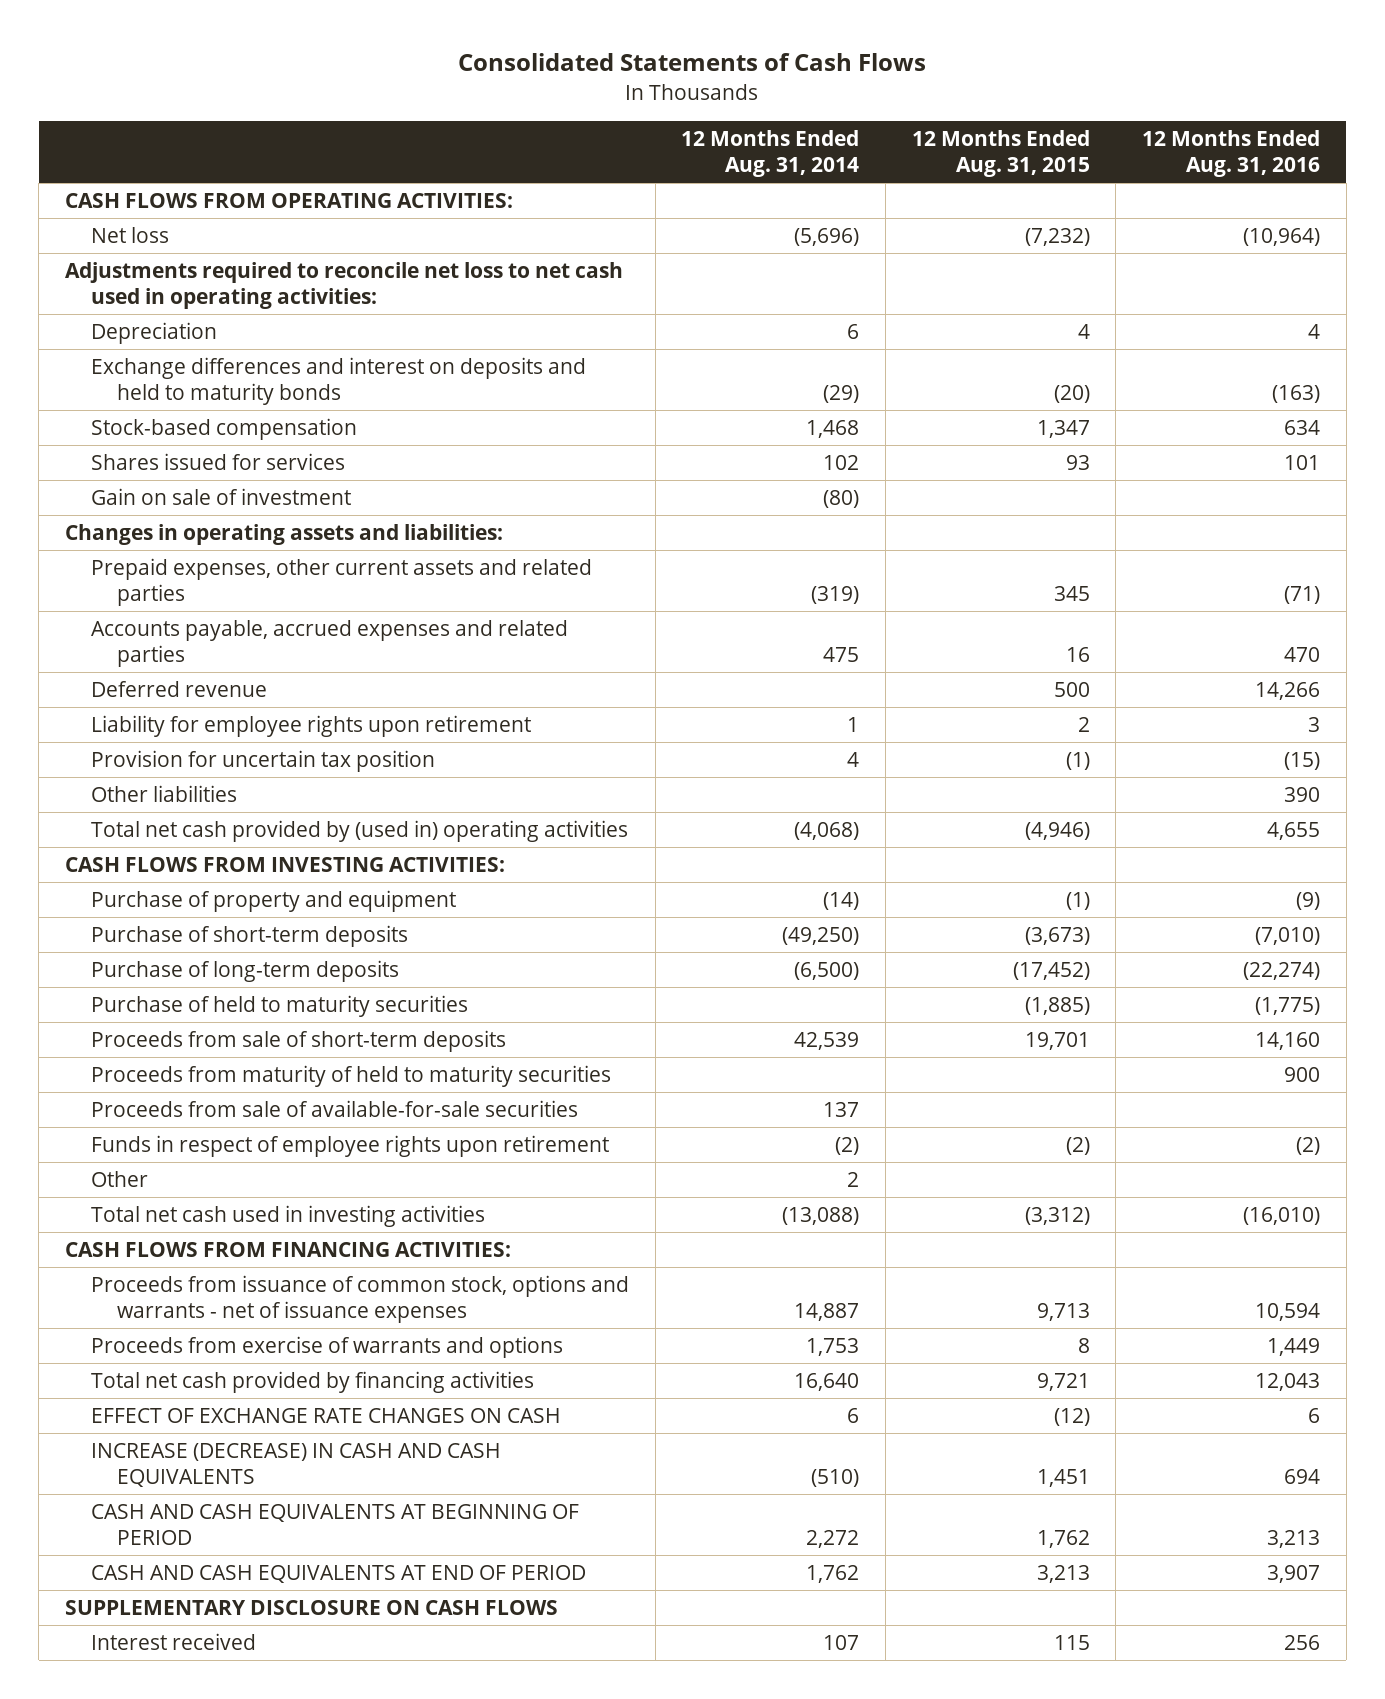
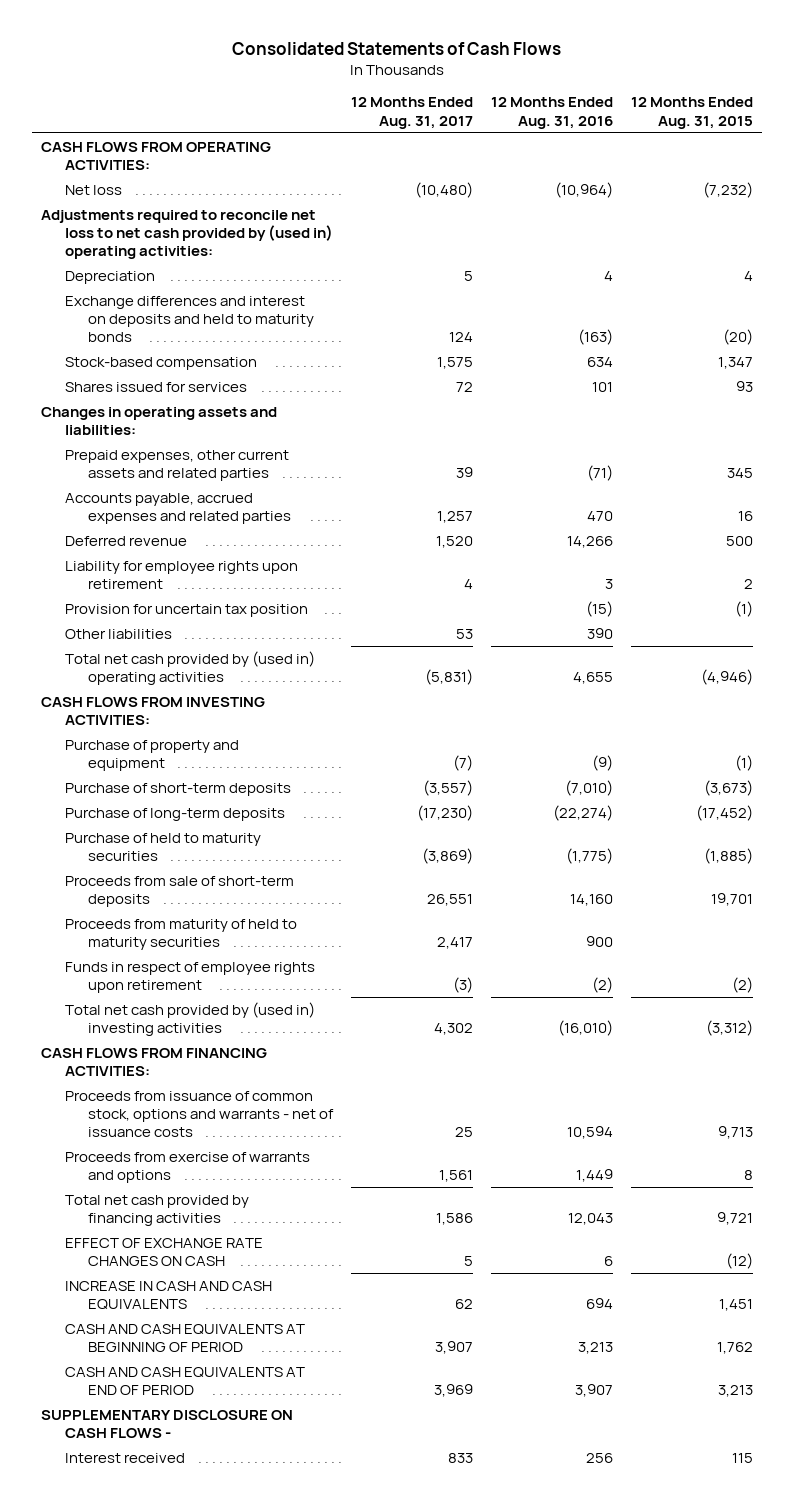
[681,130,860,178] 12 Months Ended Aug. 31, 2014 -> none
none -> [351,97,474,129] 12 Months Ended Aug. 31, 2017
[64,262,623,310] Adjustments required to reconcile net loss to net cash used in operating activities: -> [40,209,333,260] Adjustments required to reconcile net loss to net cash provided by (used in) operating activities:
[91,488,352,506] Gain on sale of investment -> none
[91,1100,579,1118] Proceeds from sale of available-for-sale securities -> none
[91,1171,149,1188] Other -> none
[91,1205,486,1228] Total net cash used in investing activities -> [64,1001,315,1037] Total net cash provided by (used in) investing activities
[91,1275,630,1324] Proceeds from issuance of common stock, options and warrants - net of issuance expenses -> [64,1090,335,1138] Proceeds from issuance of common stock, options and warrants - net of issuance costs
[91,1443,502,1488] INCREASE (DECREASE) IN CASH AND CASH EQUIVALENTS -> [64,1280,272,1311] INCREASE IN CASH AND CASH EQUIVALENTS
[64,1600,558,1616] SUPPLEMENTARY DISCLOSURE ON CASH FLOWS -> [40,1409,293,1439] SUPPLEMENTARY DISCLOSURE ON CASH FLOWS -

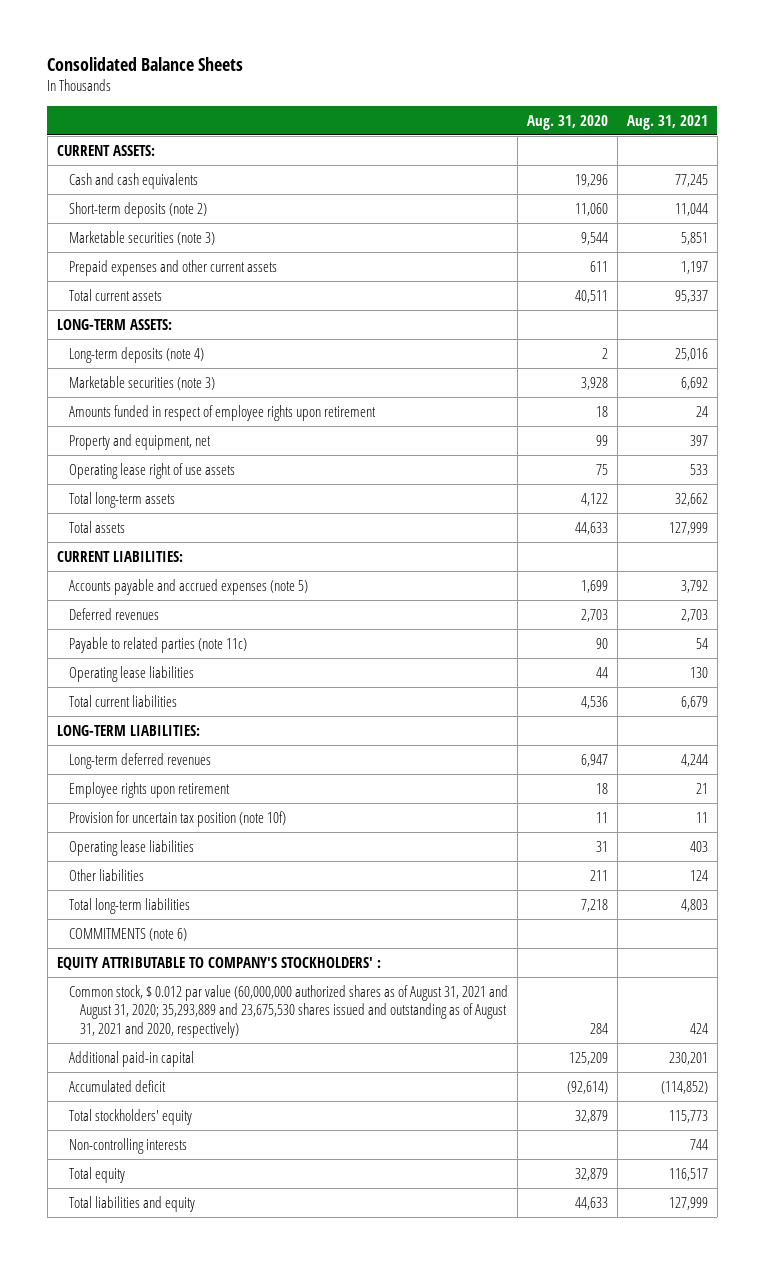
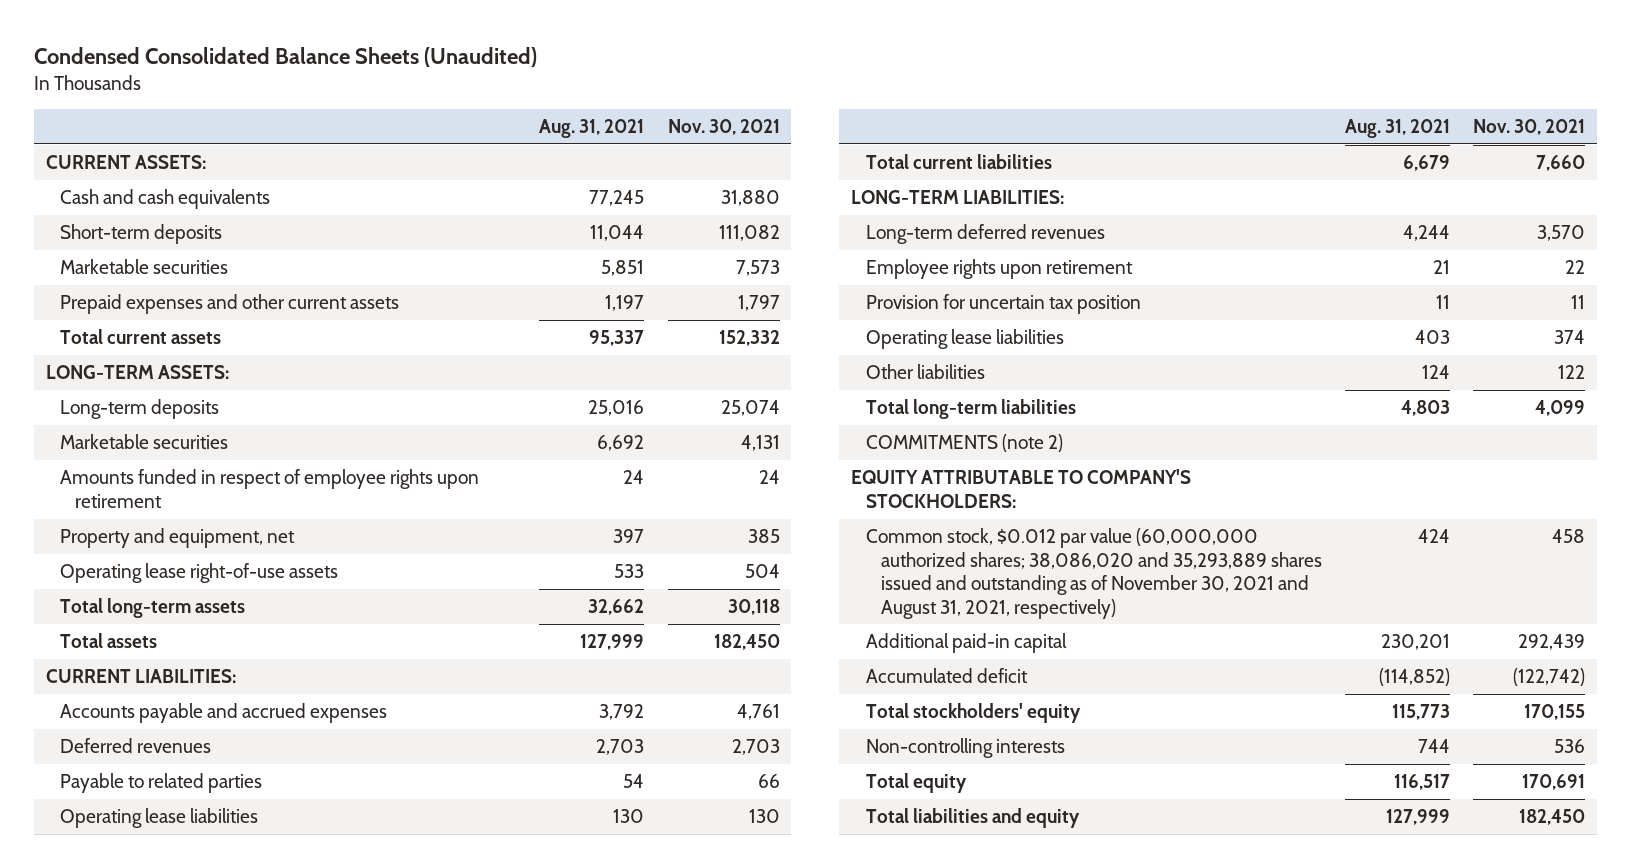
[47,56,244,71] Consolidated Balance Sheets -> [33,46,537,67] Condensed Consolidated Balance Sheets (Unaudited)
[526,114,608,130] Aug. 31, 2020 -> none
none -> [667,119,780,136] Nov. 30, 2021
[68,201,207,218] Short-term deposits (note 2) -> [60,224,223,245] Short-term deposits
[68,230,215,245] Marketable securities (note 3) -> [60,259,229,275] Marketable securities
[68,346,204,363] Long-term deposits (note 4) -> [60,399,220,420] Long-term deposits
[68,375,215,390] Marketable securities (note 3) -> [60,434,229,450] Marketable securities
[68,462,235,479] Operating lease right of use assets -> [60,563,339,584] Operating lease right-of-use assets
[68,578,308,595] Accounts payable and accrued expenses (note 5) -> [60,703,388,724] Accounts payable and accrued expenses
[68,636,247,653] Payable to related parties (note 11c) -> [60,773,263,794] Payable to related parties
[68,810,286,827] Provision for uncertain tax position (note 10f) -> [865,294,1141,315] Provision for uncertain tax position
[68,927,187,941] COMMITMENTS (note 6) -> [865,434,1063,453] COMMITMENTS (note 2)
[57,956,382,970] EQUITY ATTRIBUTABLE TO COMPANY'S STOCKHOLDERS' : -> [851,469,1192,508] EQUITY ATTRIBUTABLE TO COMPANY'S STOCKHOLDERS:
[68,984,508,1039] Common stock, $ 0.012 par value (60,000,000 authorized shares as of August 31, 2021 and August 31, 2020; 35,293,889 and 23,675,530 shares issued and outstanding as of August 31, 2021 and 2020, respectively) -> [865,528,1322,619] Common stock, $0.012 par value (60,000,000 authorized shares; 38,086,020 and 35,293,889 shares issued and outstanding as of November 30, 2021 and August 31, 2021, respectively)

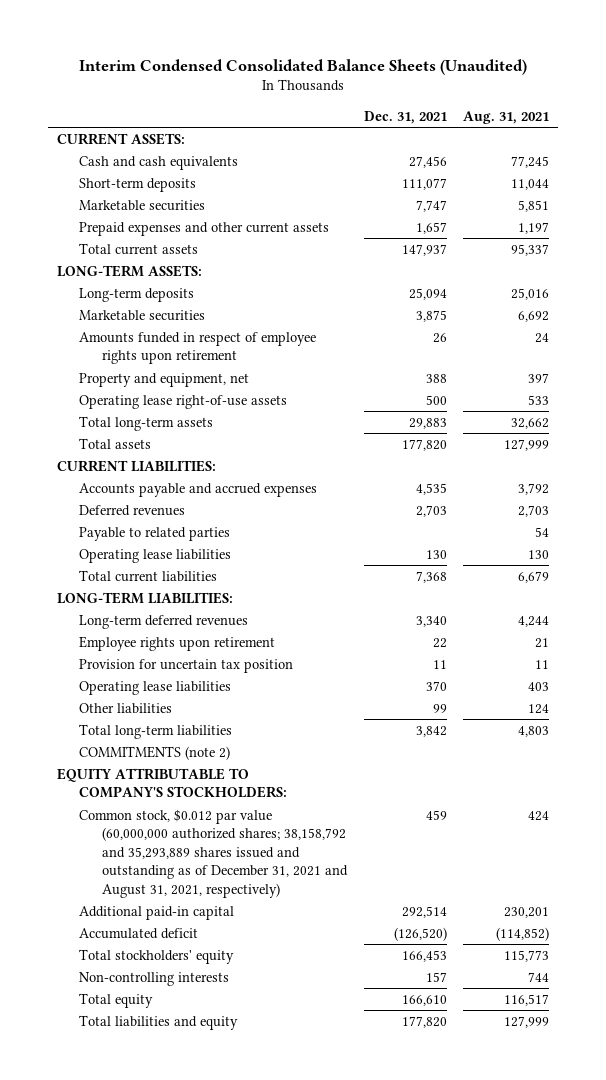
[33,46,537,67] Condensed Consolidated Balance Sheets (Unaudited) -> [78,58,527,75] Interim Condensed Consolidated Balance Sheets (Unaudited)
[667,119,780,136] Nov. 30, 2021 -> none
none -> [363,110,447,124] Dec. 31, 2021
[865,528,1322,619] Common stock, $0.012 par value (60,000,000 authorized shares; 38,086,020 and 35,293,889 shares issued and outstanding as of November 30, 2021 and August 31, 2021, respectively) -> [79,808,348,898] Common stock, $0.012 par value (60,000,000 authorized shares; 38,158,792 and 35,293,889 shares issued and outstanding as of December 31, 2021 and August 31, 2021, respectively)

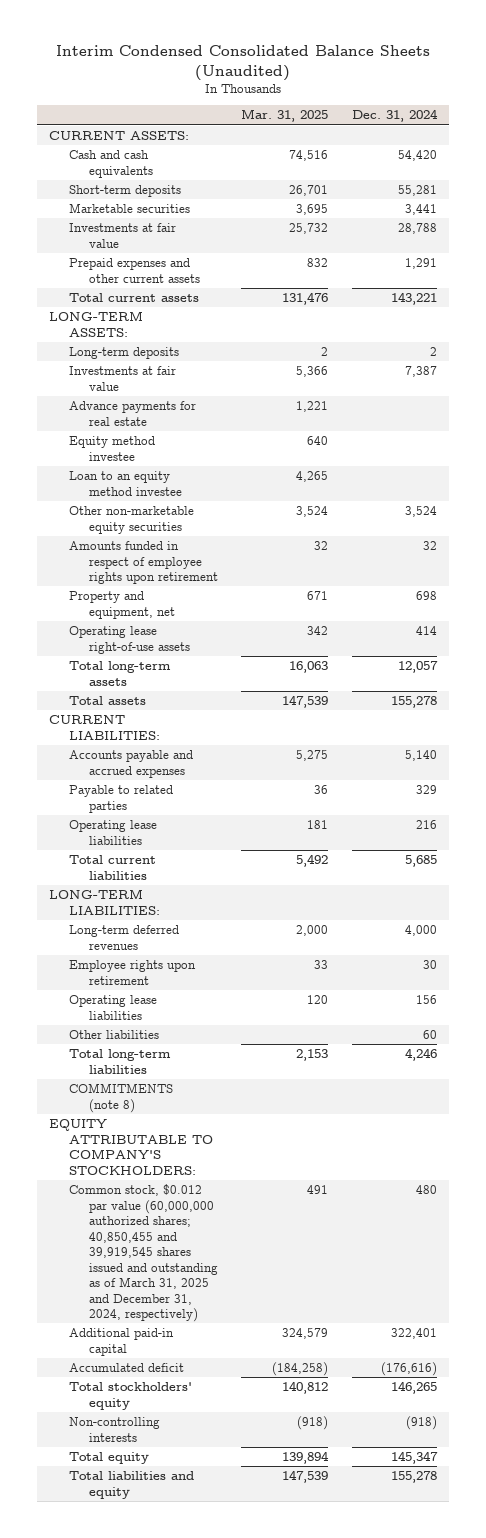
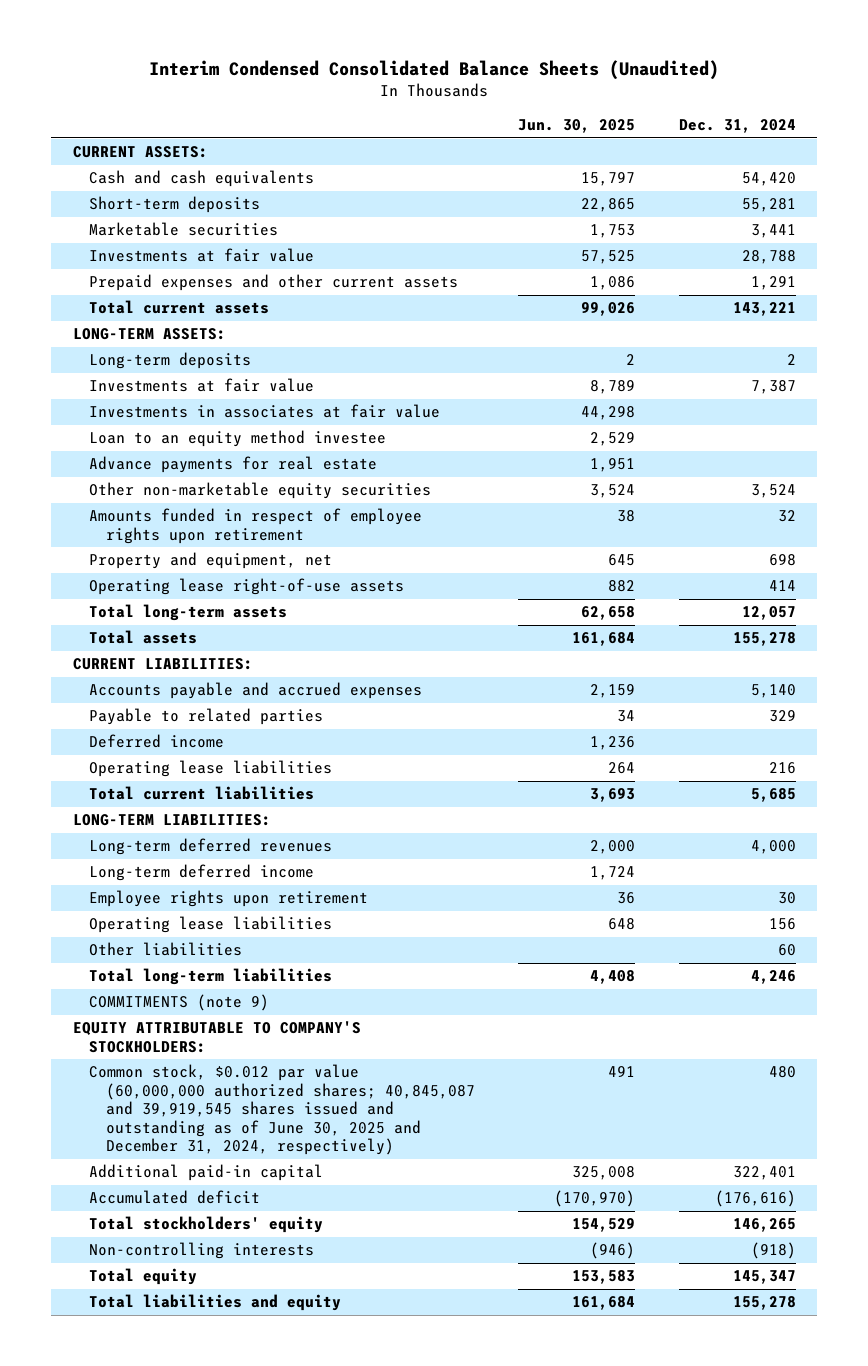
[241,109,329,123] Mar. 31, 2025 -> none
none -> [518,119,636,134] Jun. 30, 2025
[68,436,155,461] Equity method investee -> none
none -> [89,404,441,419] Investments in associates at fair value
[68,401,196,426] Advance payments for real estate -> [89,456,378,474] Advance payments for real estate
none -> [89,734,225,749] Deferred income
none -> [89,864,315,882] Long-term deferred income
[68,1083,173,1113] COMMITMENTS (note 8) -> [89,994,270,1012] COMMITMENTS (note 9)
[68,1184,218,1323] Common stock, $0.012 par value (60,000,000 authorized shares; 40,850,455 and 39,919,545 shares issued and outstanding as of March 31, 2025 and December 31, 2024, respectively) -> [89,1064,475,1156] Common stock, $0.012 par value (60,000,000 authorized shares; 40,845,087 and 39,919,545 shares issued and outstanding as of June 30, 2025 and December 31, 2024, respectively)

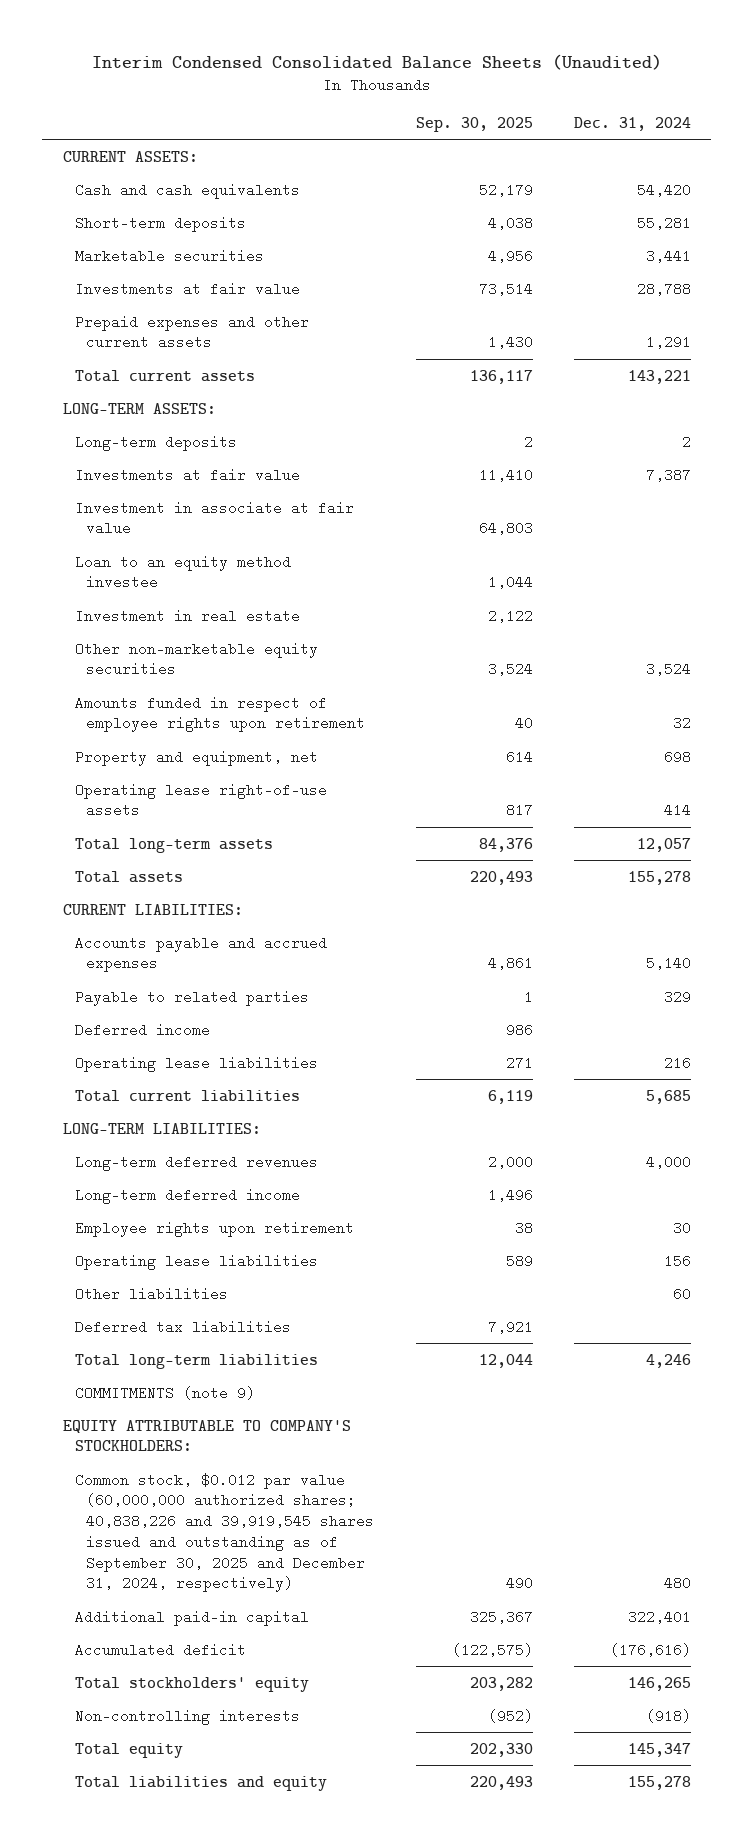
[518,119,636,134] Jun. 30, 2025 -> none
none -> [415,116,533,132] Sep. 30, 2025
[89,404,441,419] Investments in associates at fair value -> [74,500,354,536] Investment in associate at fair value
[89,456,378,474] Advance payments for real estate -> [74,608,300,623] Investment in real estate
none -> [74,1319,291,1334] Deferred tax liabilities
[89,1064,475,1156] Common stock, $0.012 par value (60,000,000 authorized shares; 40,845,087 and 39,919,545 shares issued and outstanding as of June 30, 2025 and December 31, 2024, respectively) -> [74,1472,375,1593] Common stock, $0.012 par value (60,000,000 authorized shares; 40,838,226 and 39,919,545 shares issued and outstanding as of September 30, 2025 and December 31, 2024, respectively)

